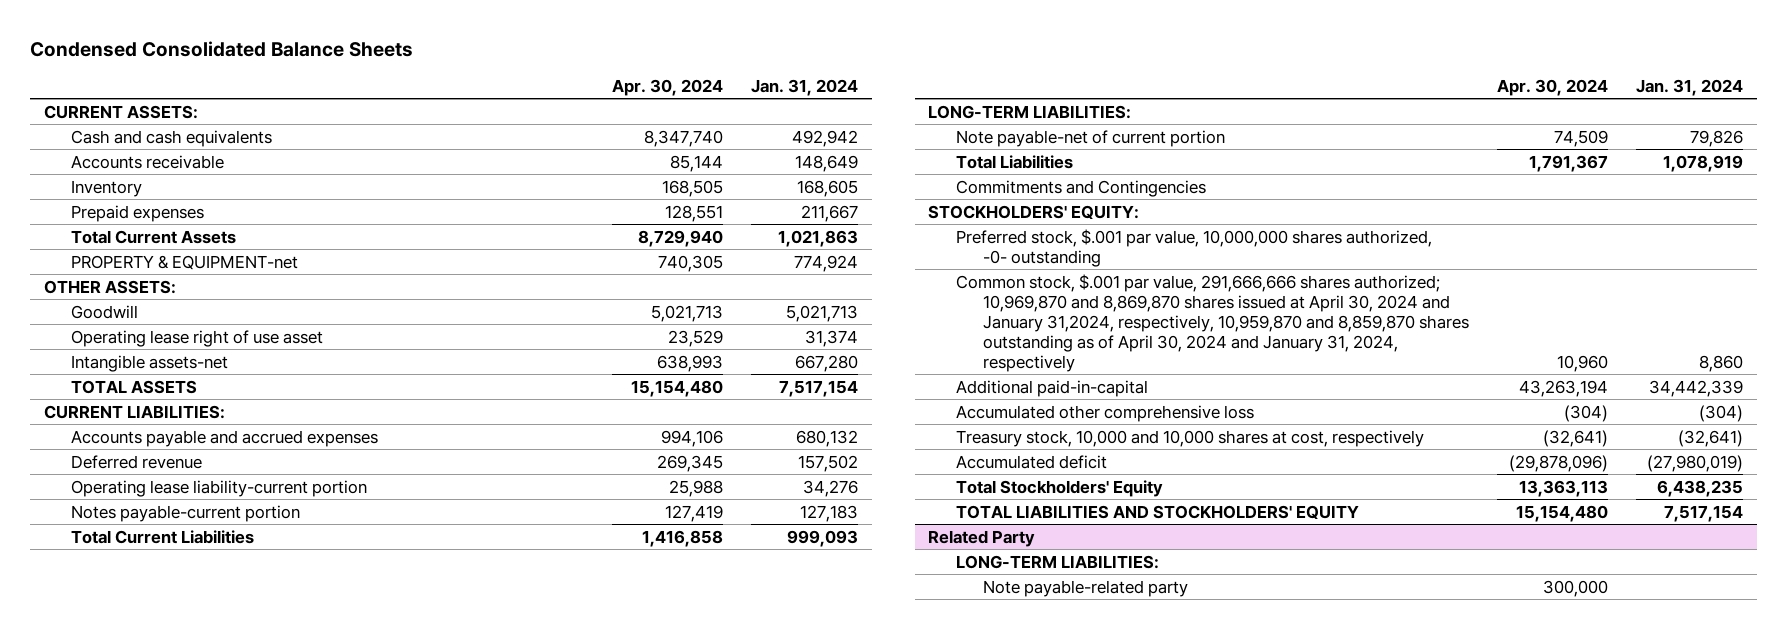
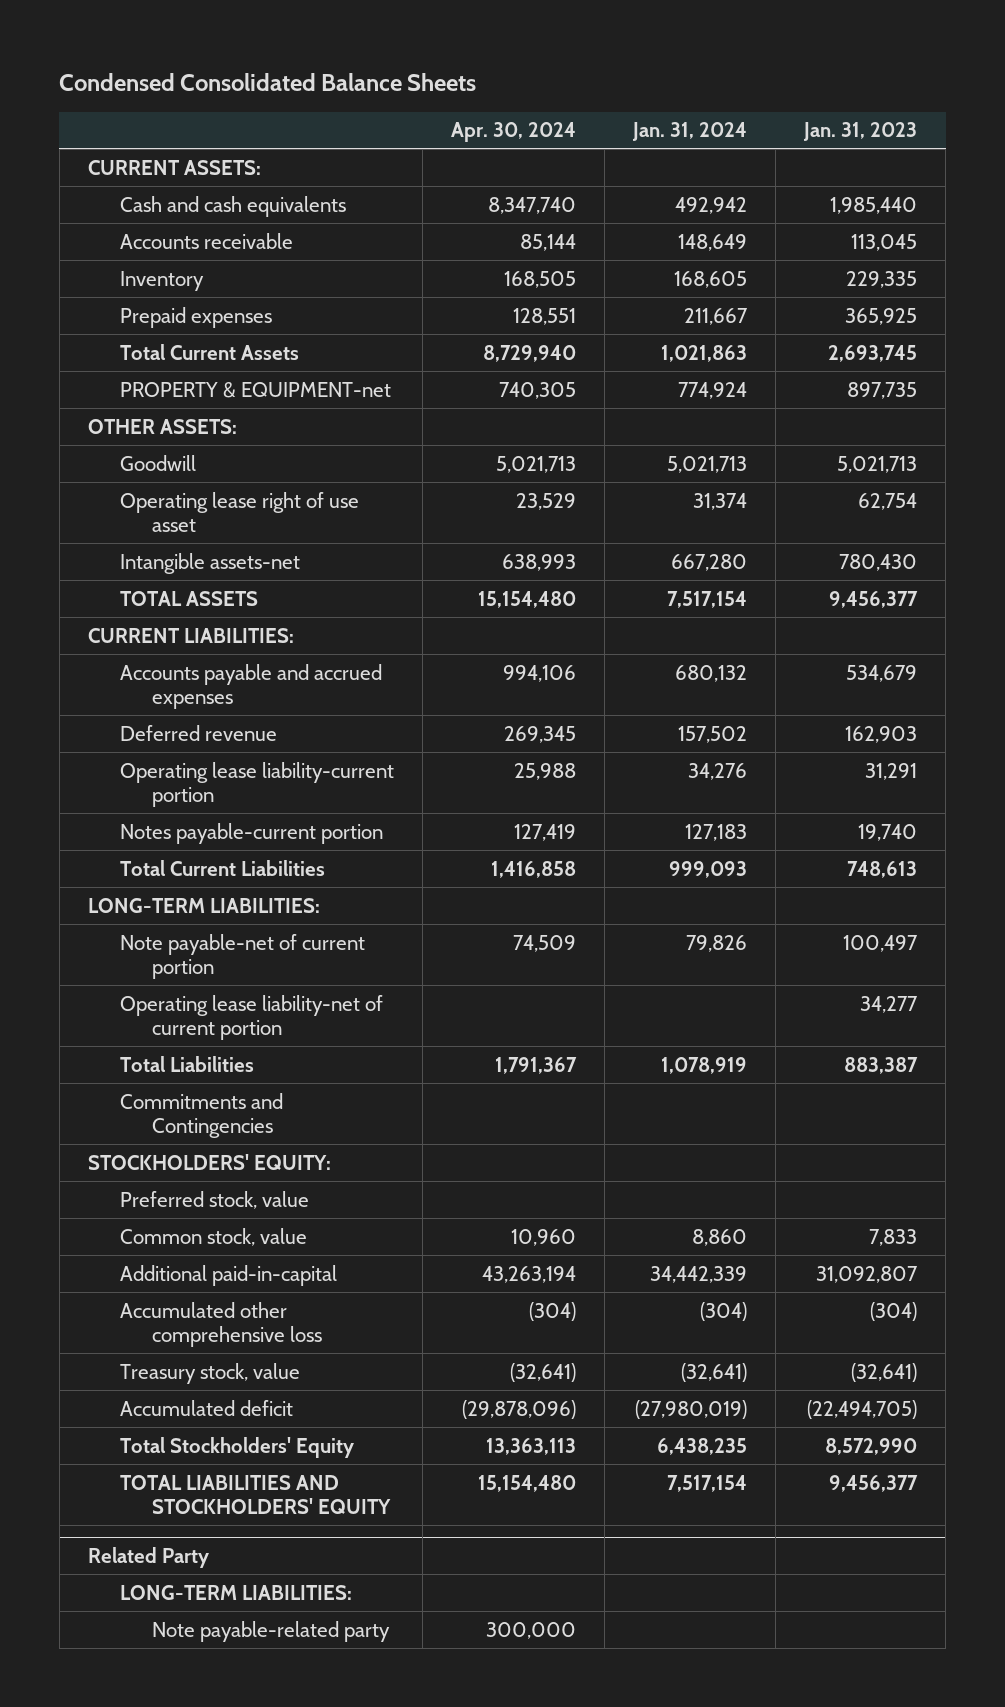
none -> [803,122,918,142] Jan. 31, 2023
none -> [119,994,383,1041] Operating lease liability-net of current portion
[955,228,1432,267] Preferred stock, $.001 par value, 10,000,000 shares authorized, -0- outstanding -> [119,1190,309,1209] Preferred stock, value
[955,273,1469,372] Common stock, $.001 par value, 291,666,666 shares authorized; 10,969,870 and 8,869,870 shares issued at April 30, 2024 and January 31,2024, respectively, 10,959,870 and 8,859,870 shares outstanding as of April 30, 2024 and January 31, 2024, respectively -> [119,1227,307,1246] Common stock, value
[955,429,1424,447] Treasury stock, 10,000 and 10,000 shares at cost, respectively -> [119,1362,300,1384] Treasury stock, value

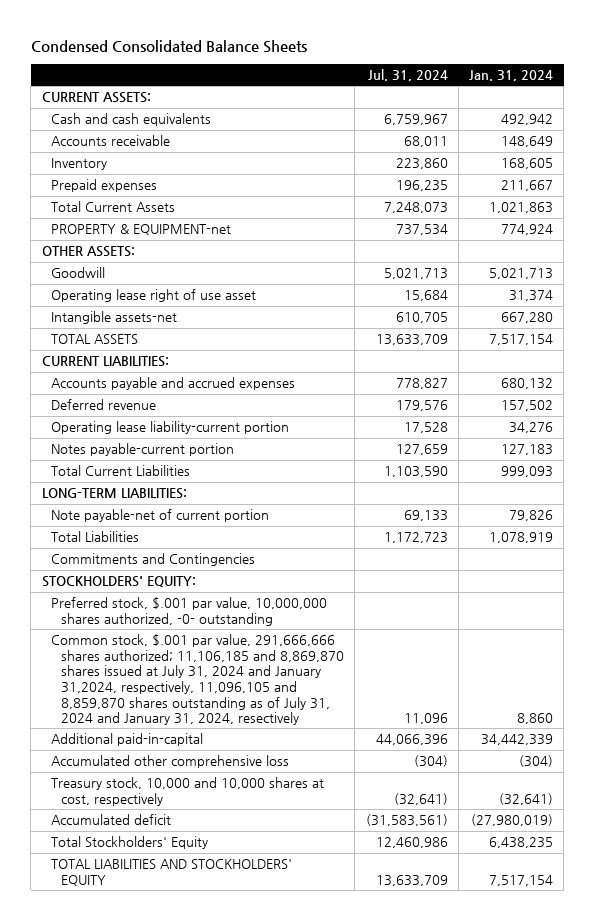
[450,122,576,143] Apr. 30, 2024 -> none
[803,122,918,142] Jan. 31, 2023 -> none
none -> [367,69,448,82] Jul. 31, 2024
[119,994,383,1041] Operating lease liability-net of current portion -> none
[119,1190,309,1209] Preferred stock, value -> [51,597,328,626] Preferred stock, $.001 par value, 10,000,000 shares authorized, -0- outstanding
[119,1227,307,1246] Common stock, value -> [51,634,345,726] Common stock, $.001 par value, 291,666,666 shares authorized; 11,106,185 and 8,869,870 shares issued at July 31, 2024 and January 31,2024, respectively, 11,096,105 and 8,859,870 shares outstanding as of July 31, 2024 and January 31, 2024, resectively
[119,1362,300,1384] Treasury stock, value -> [51,777,325,806] Treasury stock, 10,000 and 10,000 shares at cost, respectively
[87,1546,209,1568] Related Party -> none
[119,1584,352,1600] LONG-TERM LIABILITIES: -> none
[151,1620,390,1642] Note payable-related party -> none

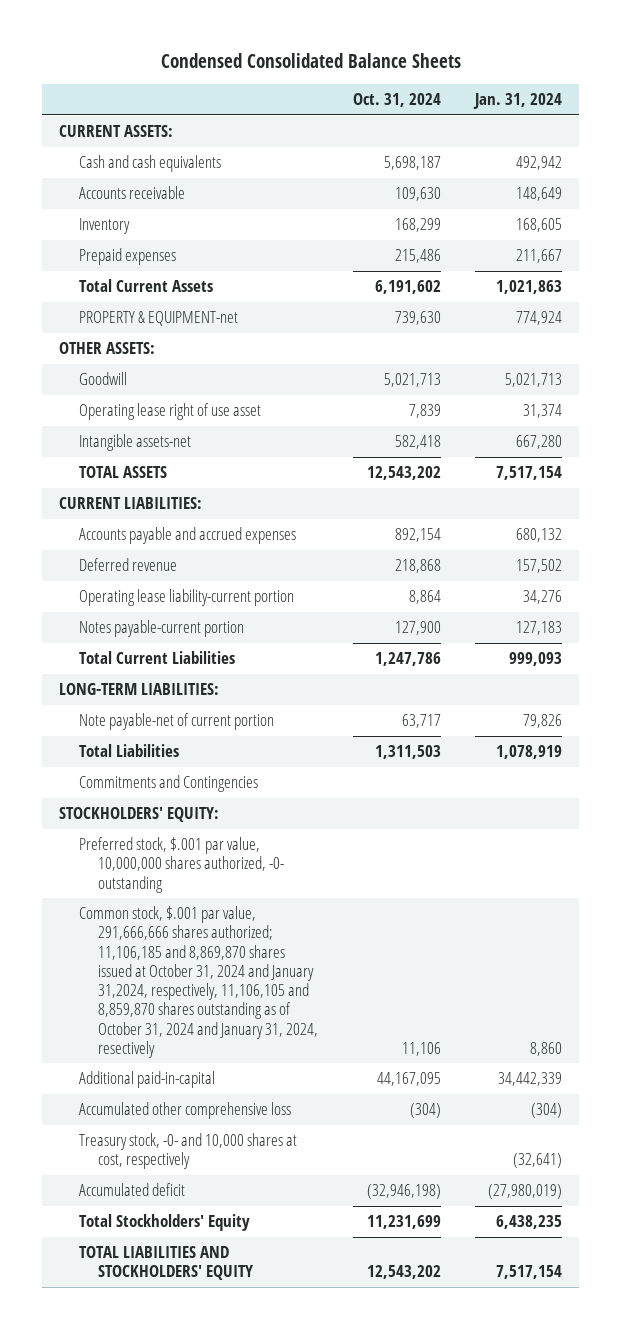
[367,69,448,82] Jul. 31, 2024 -> none
none -> [352,93,441,108] Oct. 31, 2024
[51,634,345,726] Common stock, $.001 par value, 291,666,666 shares authorized; 11,106,185 and 8,869,870 shares issued at July 31, 2024 and January 31,2024, respectively, 11,096,105 and 8,859,870 shares outstanding as of July 31, 2024 and January 31, 2024, resectively -> [78,906,319,1058] Common stock, $.001 par value, 291,666,666 shares authorized; 11,106,185 and 8,869,870 shares issued at October 31, 2024 and January 31,2024, respectively, 11,106,105 and 8,859,870 shares outstanding as of October 31, 2024 and January 31, 2024, resectively
[51,777,325,806] Treasury stock, 10,000 and 10,000 shares at cost, respectively -> [78,1133,297,1170] Treasury stock, -0- and 10,000 shares at cost, respectively

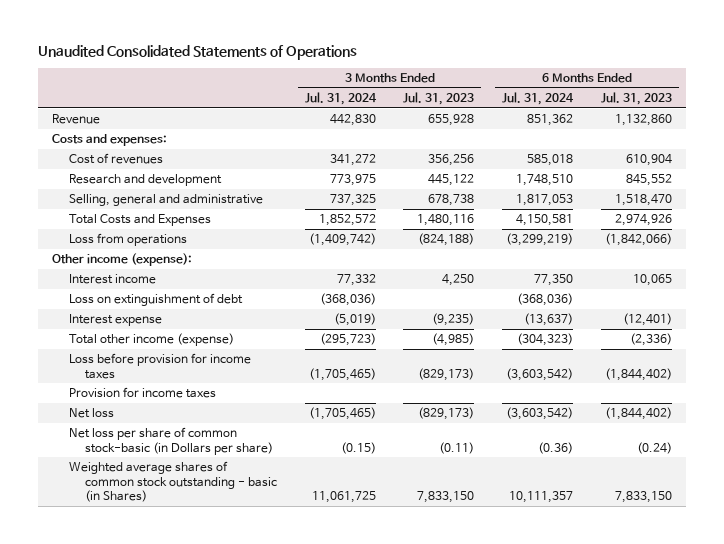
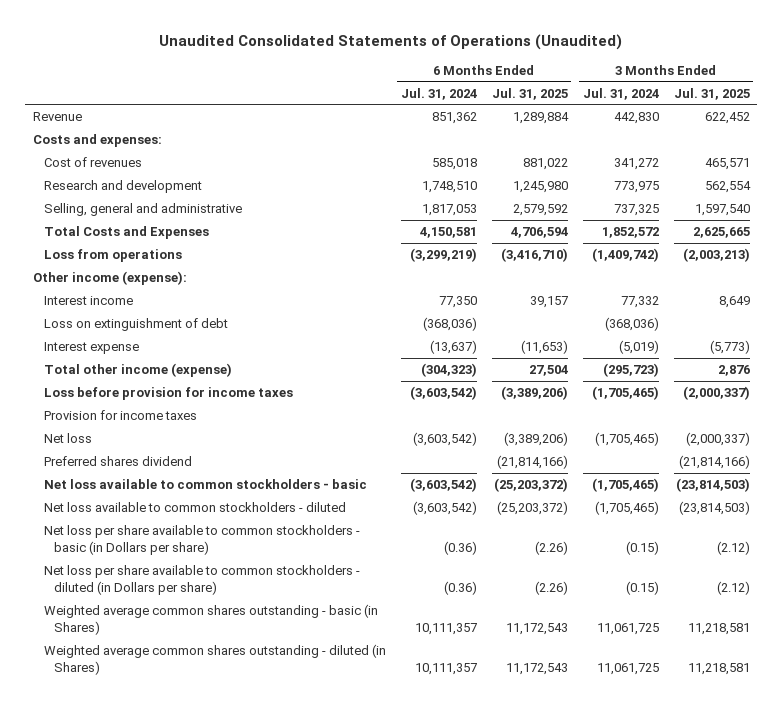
[38,45,358,61] Unaudited Consolidated Statements of Operations -> [159,33,623,50] Unaudited Consolidated Statements of Operations (Unaudited)
[403,92,475,106] Jul. 31, 2023 -> none
[600,92,672,106] Jul. 31, 2023 -> none
none -> [491,87,568,100] Jul. 31, 2025
none -> [673,87,750,100] Jul. 31, 2025
none -> [43,456,192,467] Preferred shares dividend
none -> [43,479,367,490] Net loss available to common stockholders - basic
none -> [43,502,346,513] Net loss available to common stockholders - diluted
[68,427,274,455] Net loss per share of common stock-basic (in Dollars per share) -> [43,525,360,555] Net loss per share available to common stockholders - basic (in Dollars per share)
none -> [43,565,360,595] Net loss per share available to common stockholders - diluted (in Dollars per share)
[68,461,278,502] Weighted average shares of common stock outstanding - basic (in Shares) -> [43,604,378,635] Weighted average common shares outstanding - basic (in Shares)
none -> [43,644,386,675] Weighted average common shares outstanding - diluted (in Shares)

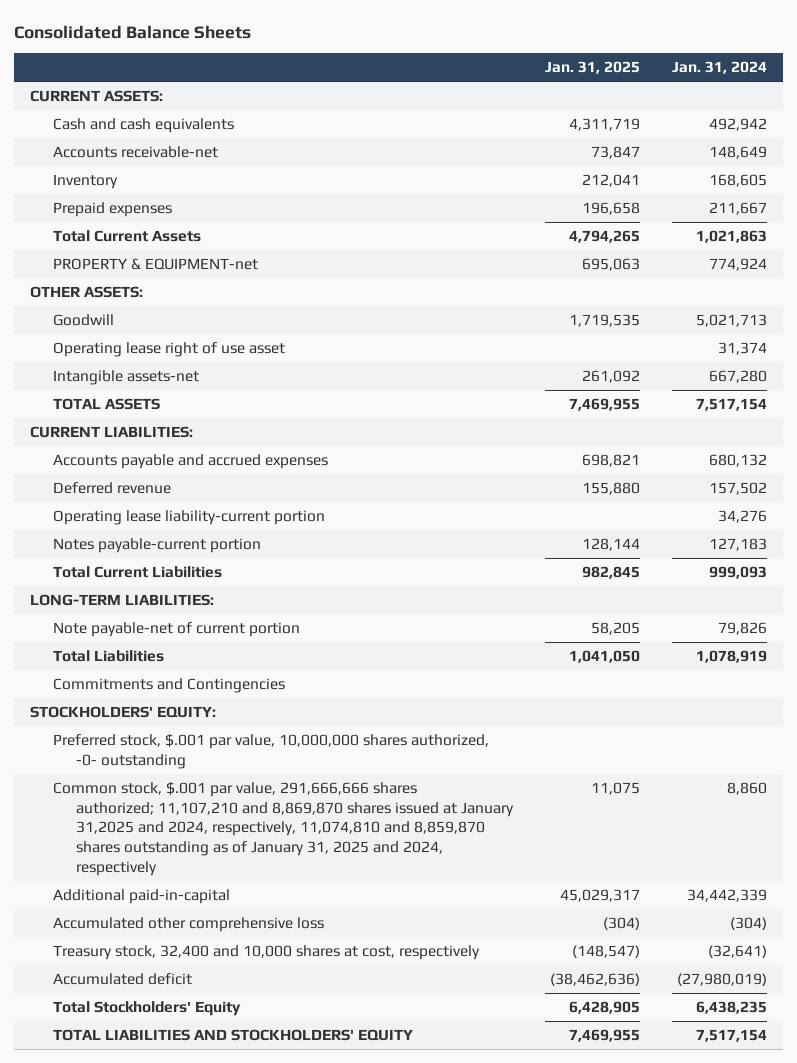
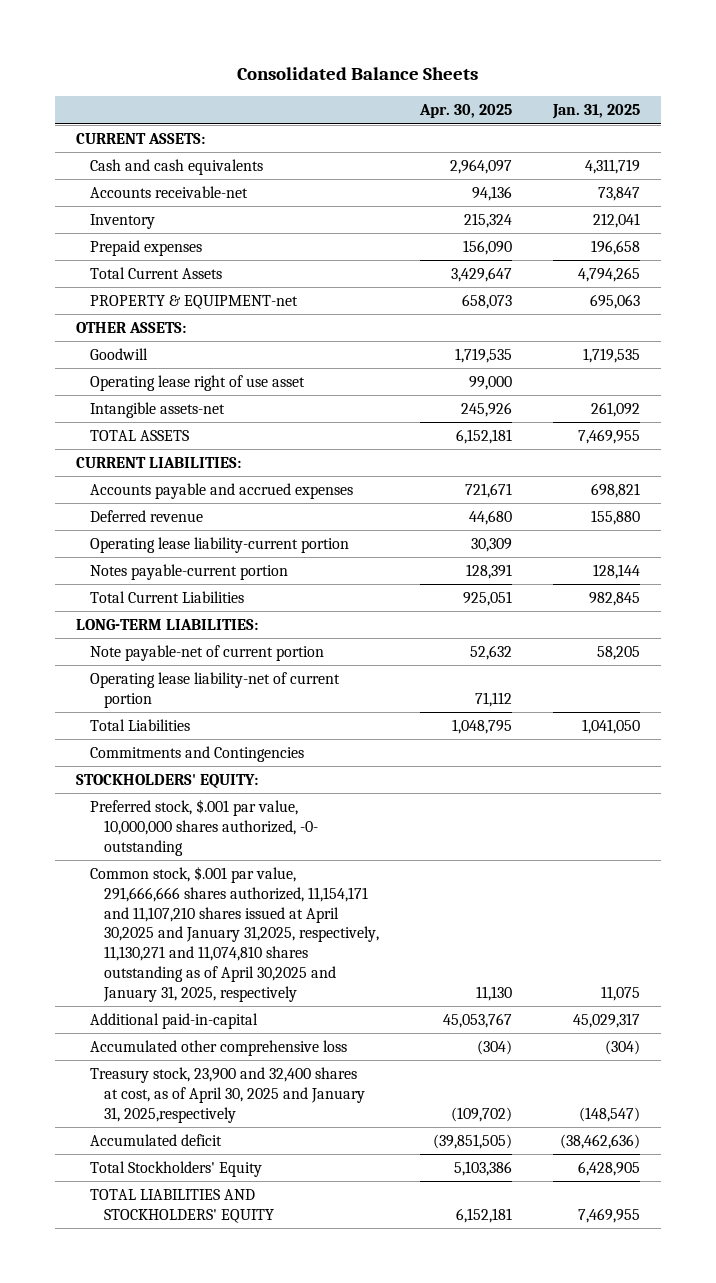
[671,61,767,75] Jan. 31, 2024 -> none
none -> [418,104,512,119] Apr. 30, 2025
none -> [89,672,340,708] Operating lease liability-net of current portion
[53,781,515,876] Common stock, $.001 par value, 291,666,666 shares authorized; 11,107,210 and 8,869,870 shares issued at January 31,2025 and 2024, respectively, 11,074,810 and 8,859,870 shares outstanding as of January 31, 2025 and 2024, respectively -> [89,866,379,1002] Common stock, $.001 par value, 291,666,666 shares authorized, 11,154,171 and 11,107,210 shares issued at April 30,2025 and January 31,2025, respectively, 11,130,271 and 11,074,810 shares outstanding as of April 30,2025 and January 31, 2025, respectively
[53,944,481,960] Treasury stock, 32,400 and 10,000 shares at cost, respectively -> [89,1067,365,1123] Treasury stock, 23,900 and 32,400 shares at cost, as of April 30, 2025 and January 31, 2025,respectively

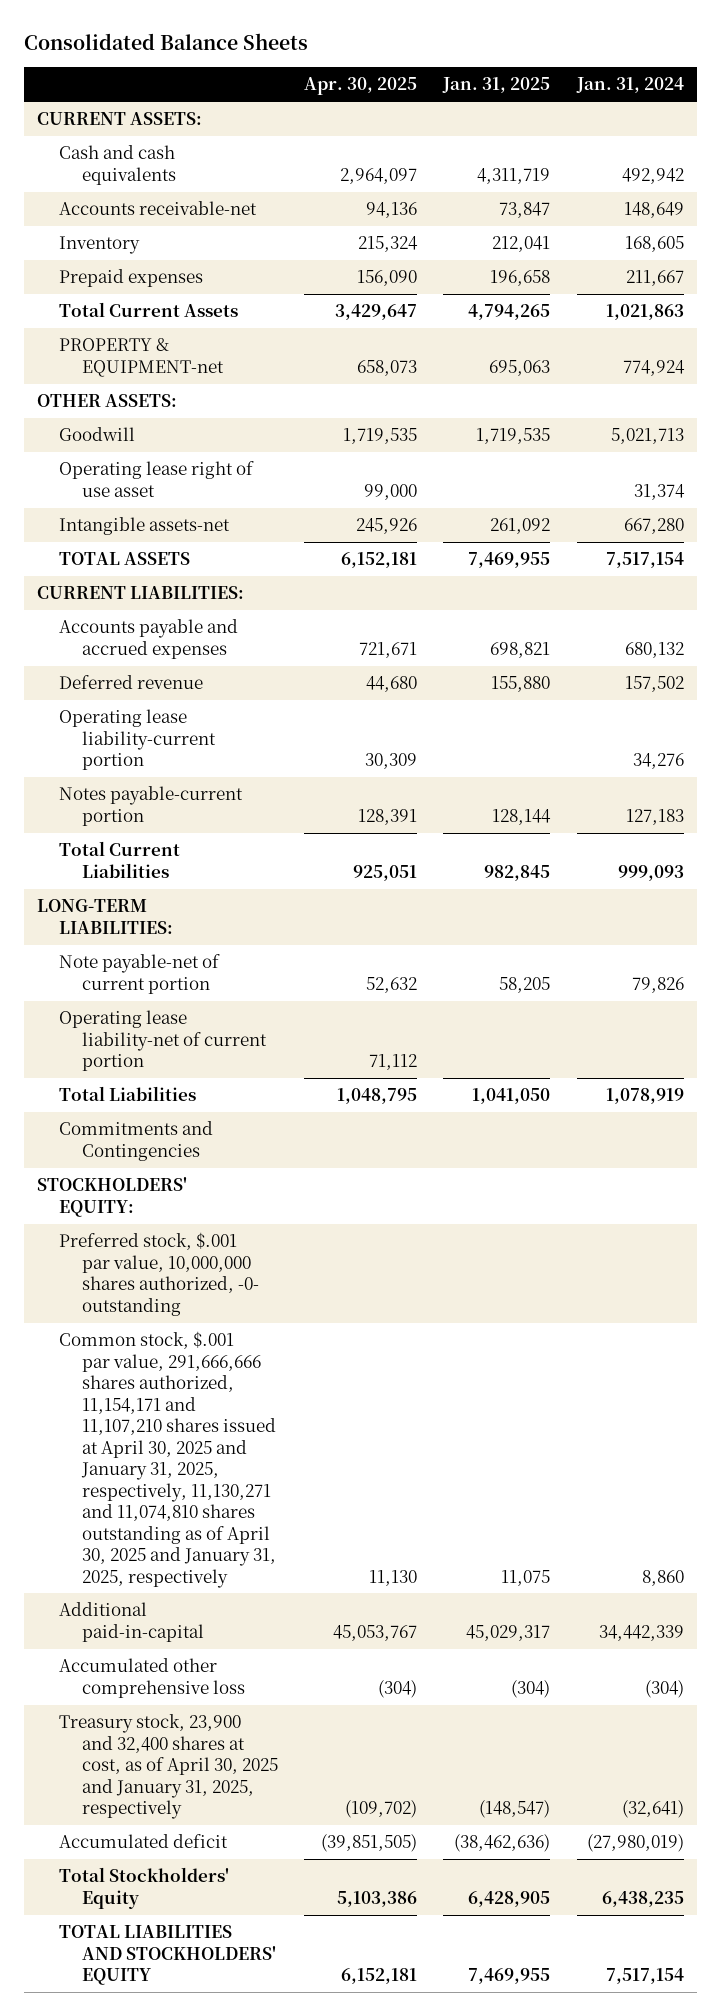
none -> [575,77,684,94] Jan. 31, 2024
[89,866,379,1002] Common stock, $.001 par value, 291,666,666 shares authorized, 11,154,171 and 11,107,210 shares issued at April 30,2025 and January 31,2025, respectively, 11,130,271 and 11,074,810 shares outstanding as of April 30,2025 and January 31, 2025, respectively -> [59,1331,276,1588] Common stock, $.001 par value, 291,666,666 shares authorized, 11,154,171 and 11,107,210 shares issued at April 30, 2025 and January 31, 2025, respectively, 11,130,271 and 11,074,810 shares outstanding as of April 30, 2025 and January 31, 2025, respectively
[89,1067,365,1123] Treasury stock, 23,900 and 32,400 shares at cost, as of April 30, 2025 and January 31, 2025,respectively -> [59,1714,278,1820] Treasury stock, 23,900 and 32,400 shares at cost, as of April 30, 2025 and January 31, 2025, respectively

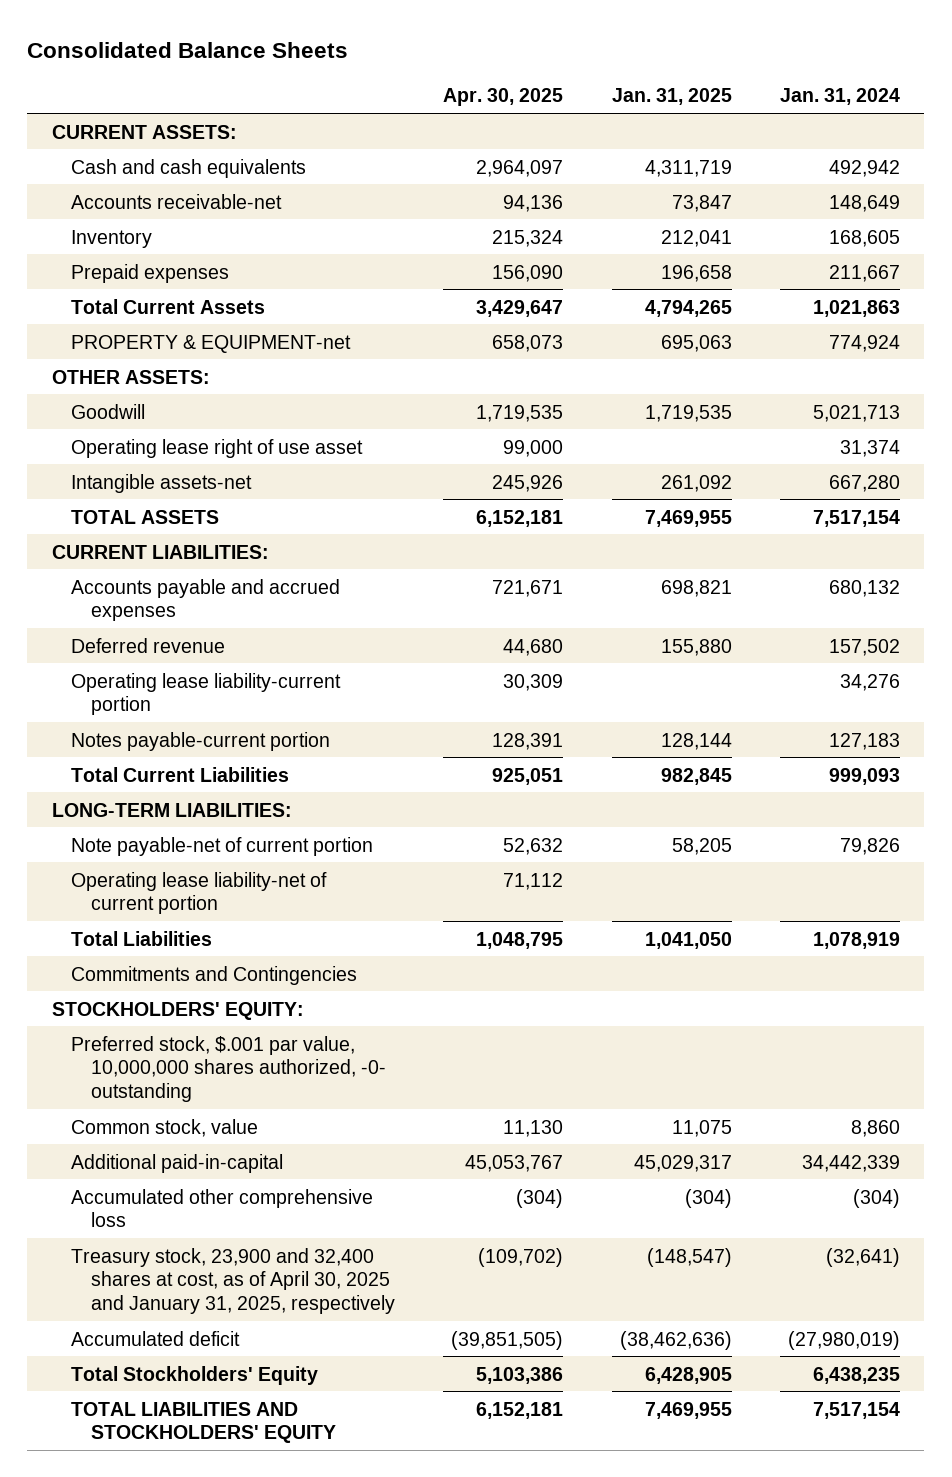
[59,1331,276,1588] Common stock, $.001 par value, 291,666,666 shares authorized, 11,154,171 and 11,107,210 shares issued at April 30, 2025 and January 31, 2025, respectively, 11,130,271 and 11,074,810 shares outstanding as of April 30, 2025 and January 31, 2025, respectively -> [71,1118,259,1137] Common stock, value

